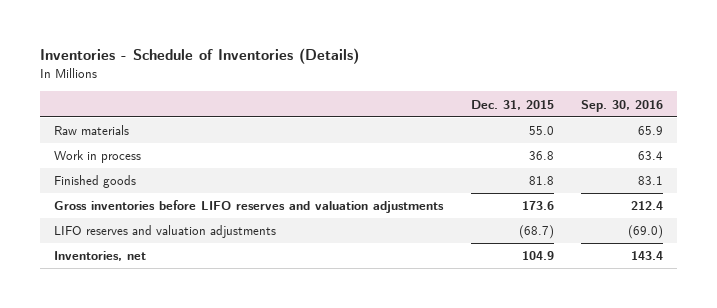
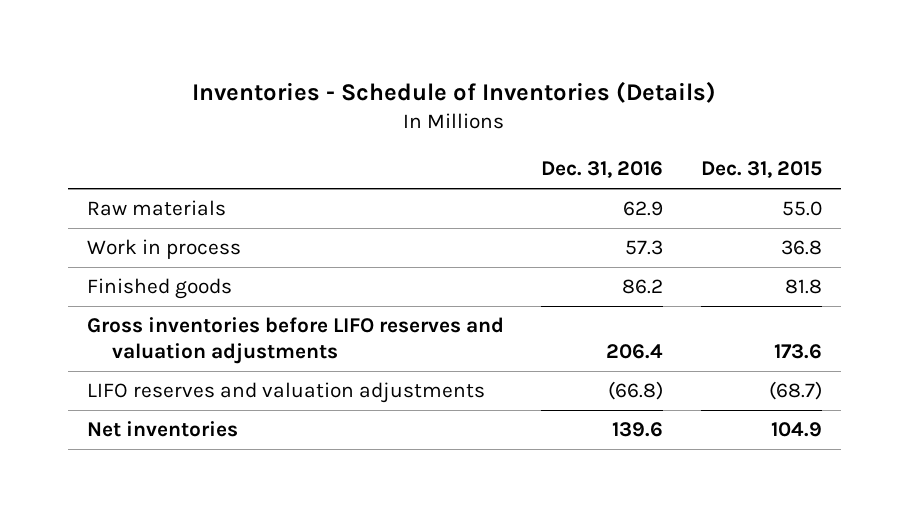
[581,99,664,112] Sep. 30, 2016 -> none
none -> [541,161,664,179] Dec. 31, 2016
[53,251,146,262] Inventories, net -> [86,421,238,438] Net inventories

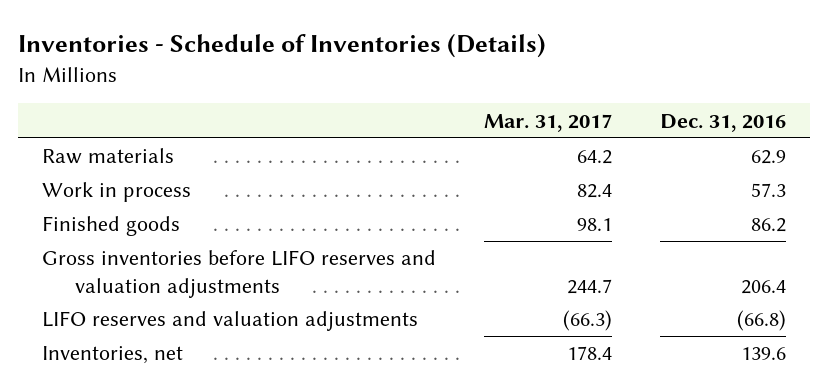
[701,161,823,179] Dec. 31, 2015 -> none
none -> [483,113,612,132] Mar. 31, 2017
[86,421,238,438] Net inventories -> [41,346,183,365] Inventories, net

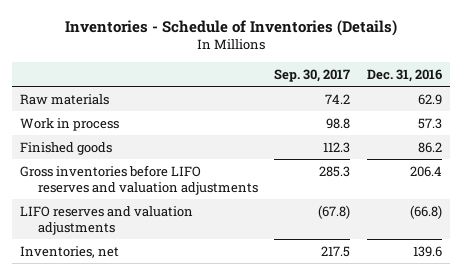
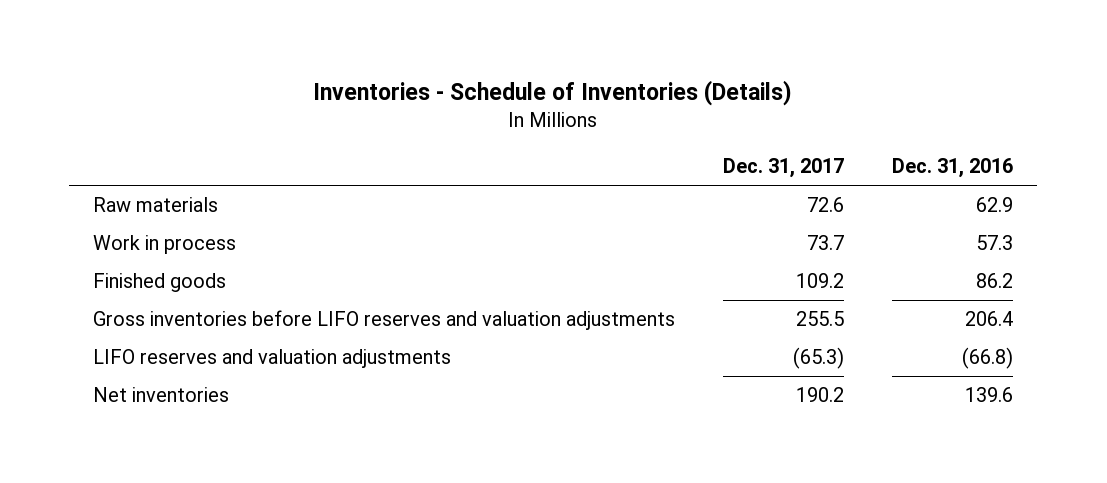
[274,68,351,82] Sep. 30, 2017 -> none
none -> [723,158,845,179] Dec. 31, 2017
[20,245,120,258] Inventories, net -> [93,387,230,403] Net inventories

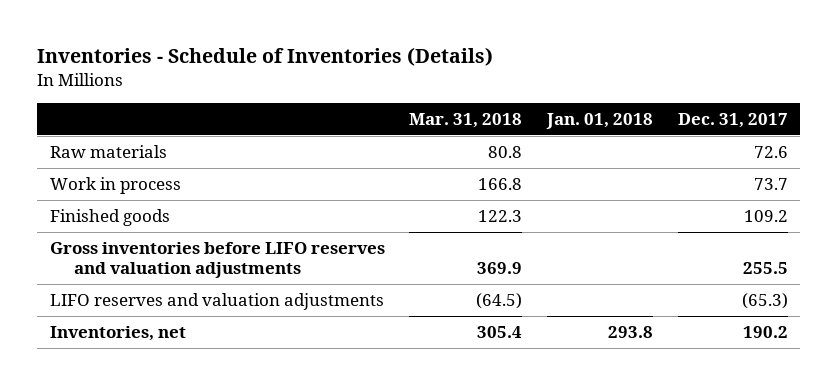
[892,158,1014,179] Dec. 31, 2016 -> none
none -> [409,112,523,128] Mar. 31, 2018
none -> [546,112,654,129] Jan. 01, 2018
[93,387,230,403] Net inventories -> [49,326,186,342] Inventories, net

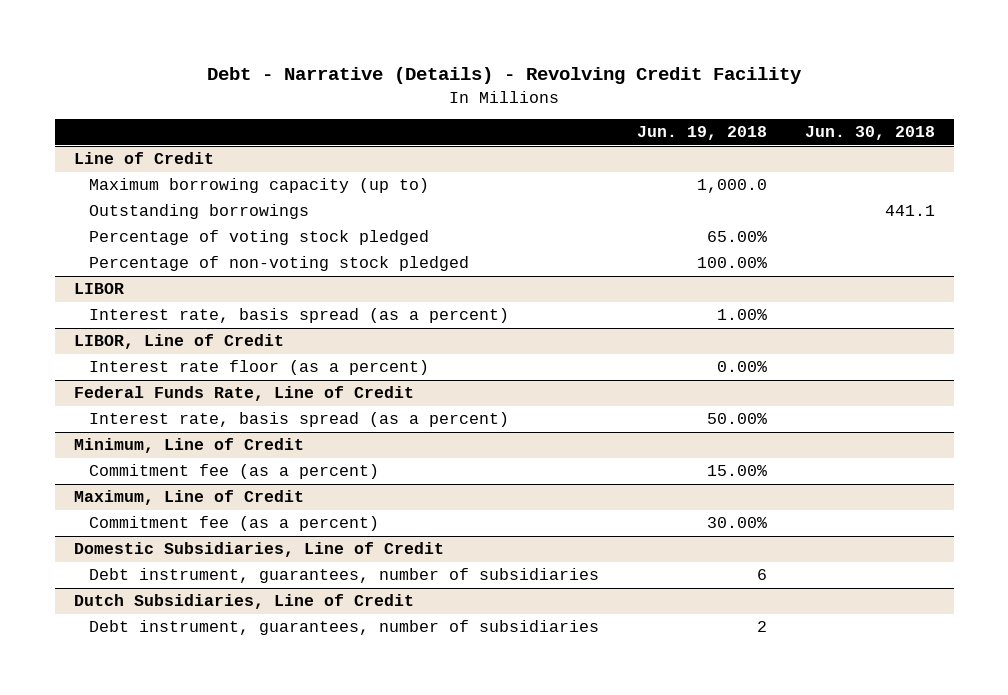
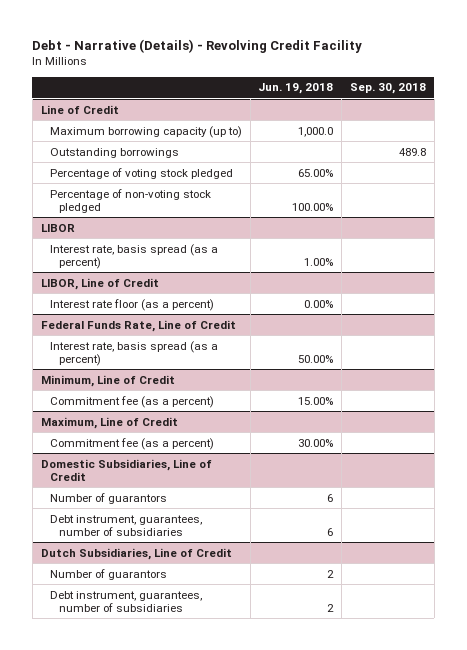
[804,126,935,141] Jun. 30, 2018 -> none
none -> [349,83,426,95] Sep. 30, 2018
none -> [49,492,167,504] Number of guarantors
none -> [49,568,167,580] Number of guarantors

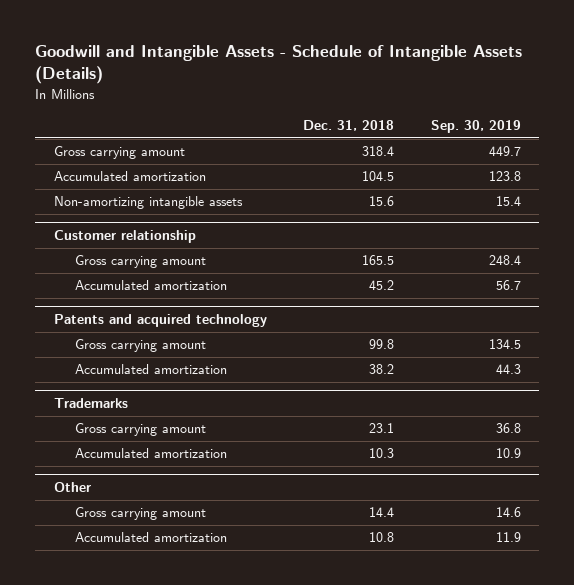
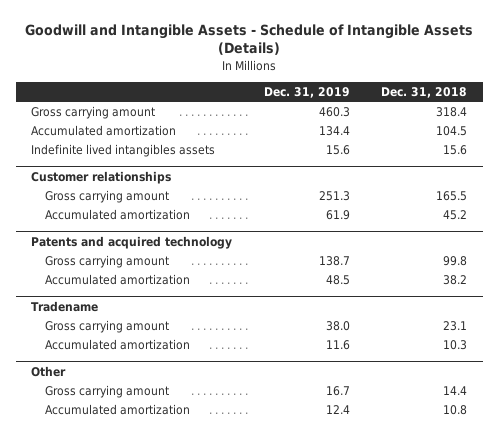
[430,120,521,134] Sep. 30, 2019 -> none
none -> [263,86,350,98] Dec. 31, 2019
[53,196,243,210] Non-amortizing intangible assets -> [31,144,216,158] Indefinite lived intangibles assets
[53,230,196,244] Customer relationship -> [31,170,172,184] Customer relationships
[53,398,128,409] Trademarks -> none
none -> [31,300,99,312] Tradename

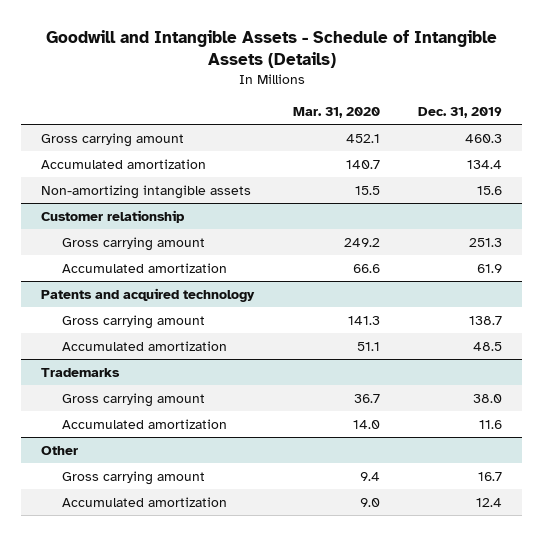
[381,86,468,98] Dec. 31, 2018 -> none
none -> [292,107,380,119] Mar. 31, 2020
[31,144,216,158] Indefinite lived intangibles assets -> [40,184,251,199] Non-amortizing intangible assets
[31,170,172,184] Customer relationships -> [40,209,185,223] Customer relationship
[31,300,99,312] Tradename -> none
none -> [40,367,120,377] Trademarks

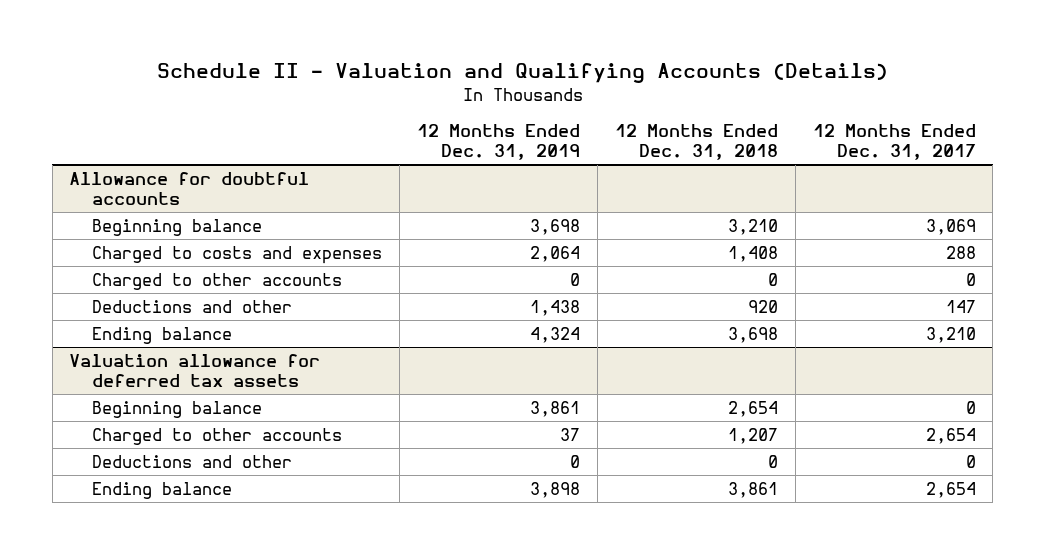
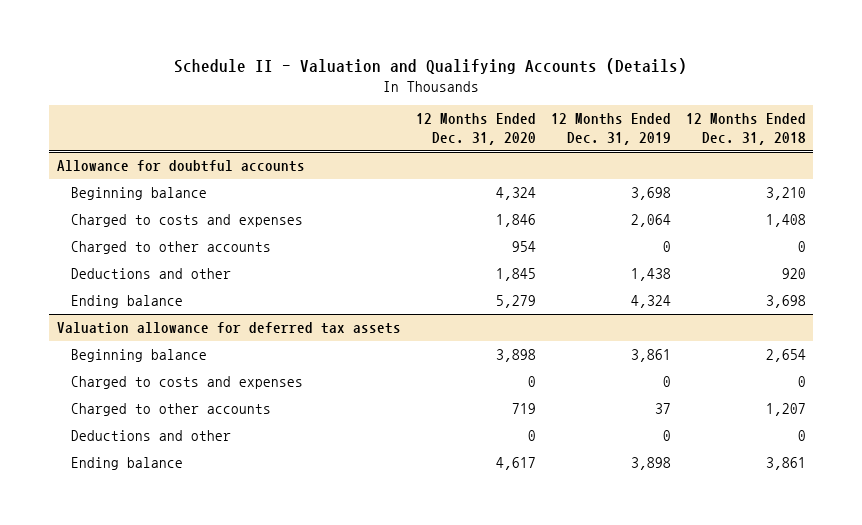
[812,124,976,160] 12 Months Ended Dec. 31, 2017 -> none
none -> [415,113,536,145] 12 Months Ended Dec. 31, 2020
none -> [70,376,303,390] Charged to costs and expenses

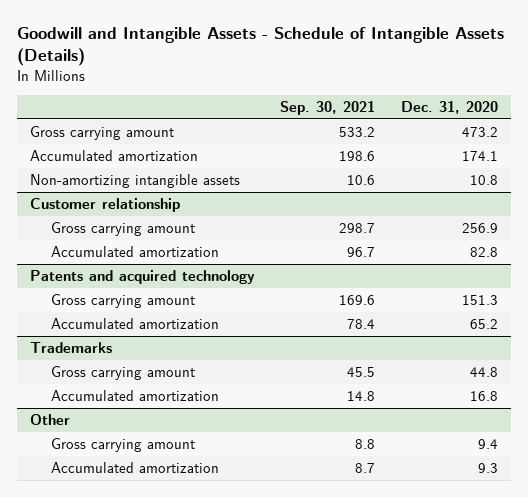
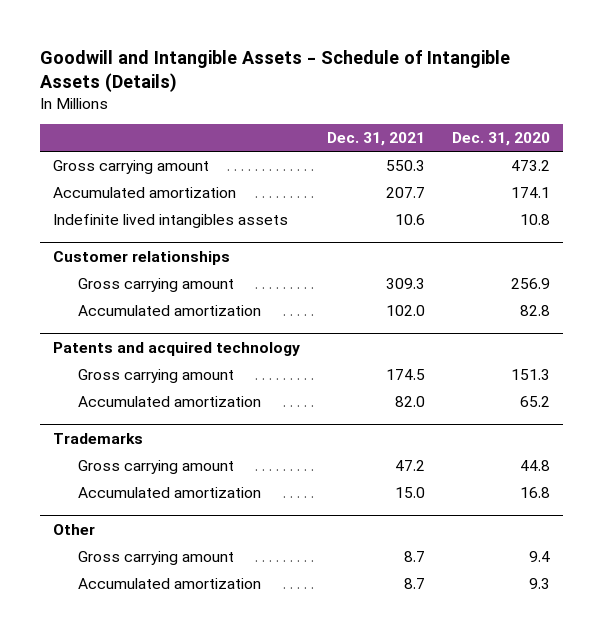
[280,100,376,115] Sep. 30, 2021 -> none
none -> [327,132,426,147] Dec. 31, 2021
[29,173,240,188] Non-amortizing intangible assets -> [53,213,289,228] Indefinite lived intangibles assets
[29,197,180,212] Customer relationship -> [53,250,231,265] Customer relationships

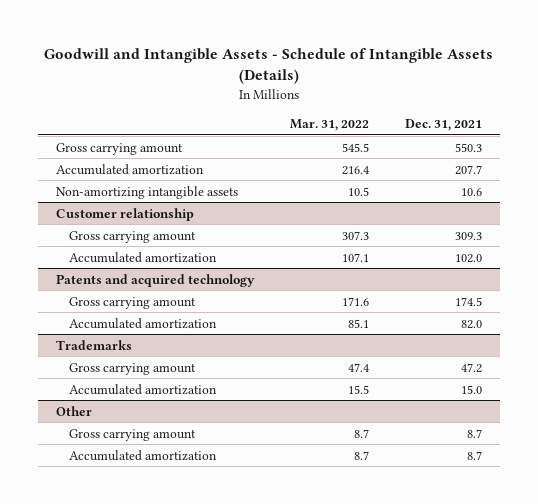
[451,132,550,147] Dec. 31, 2020 -> none
none -> [290,118,370,131] Mar. 31, 2022
[53,213,289,228] Indefinite lived intangibles assets -> [55,185,238,199] Non-amortizing intangible assets
[53,250,231,265] Customer relationships -> [55,207,194,221] Customer relationship

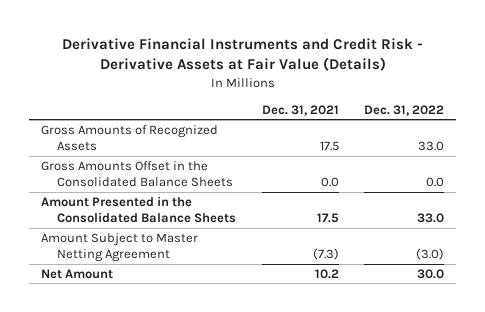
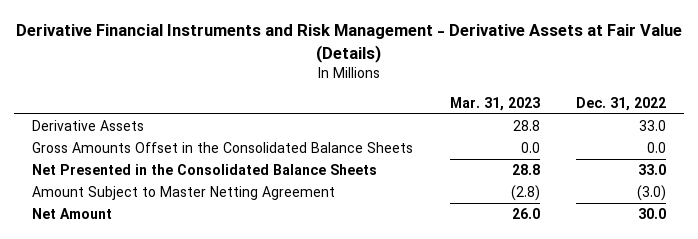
[61,38,423,72] Derivative Financial Instruments and Credit Risk - Derivative Assets at Fair Value (Details) -> [16,24,683,63] Derivative Financial Instruments and Risk Management - Derivative Assets at Fair Value (Details)
[261,104,339,116] Dec. 31, 2021 -> none
none -> [449,97,540,112] Mar. 31, 2023
[41,124,219,151] Gross Amounts of Recognized Assets -> [32,120,145,132] Derivative Assets
[41,195,237,223] Amount Presented in the Consolidated Balance Sheets -> [32,164,378,176] Net Presented in the Consolidated Balance Sheets

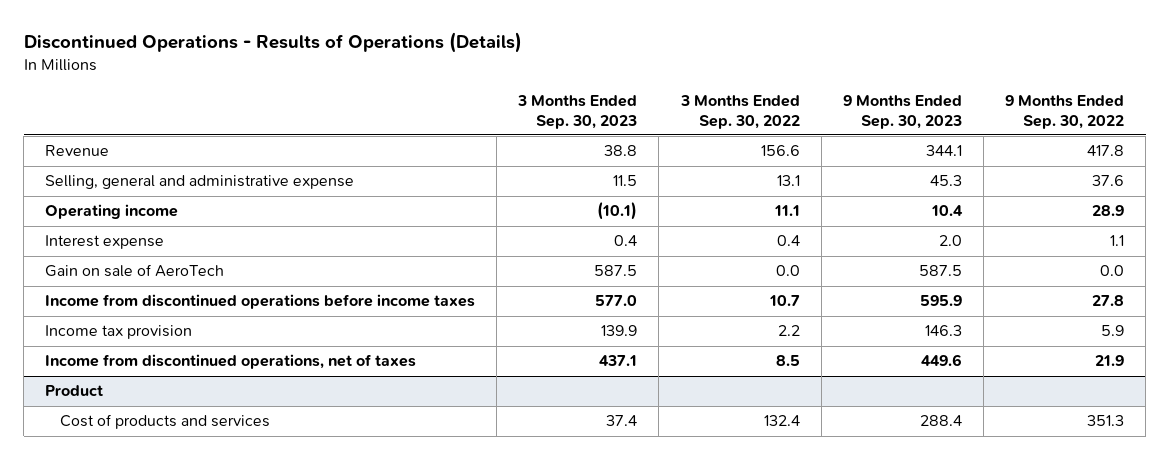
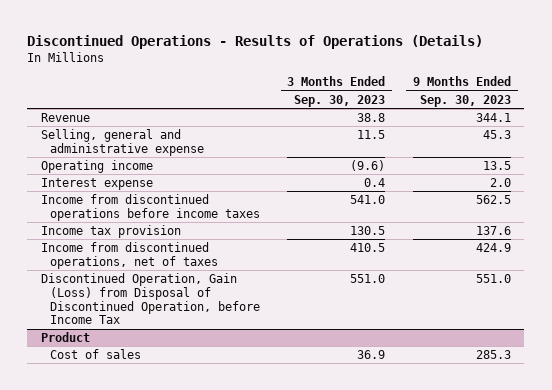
[679,95,800,129] 3 Months Ended Sep. 30, 2022 -> none
[1005,95,1125,129] 9 Months Ended Sep. 30, 2022 -> none
[597,202,638,221] (10.1) -> [350,160,386,172] (9.6)
[930,205,963,217] 10.4 -> [482,161,511,171] 13.5
[45,264,225,278] Gain on sale of AeroTech -> none
[595,295,638,307] 577.0 -> [350,195,386,205] 541.0
[919,295,962,307] 595.9 -> [475,195,511,205] 562.5
[601,325,638,337] 139.9 -> [350,226,386,236] 130.5
[924,325,962,337] 146.3 -> [475,226,511,236] 137.6
[599,355,638,367] 437.1 -> [350,243,386,253] 410.5
[920,354,962,367] 449.6 -> [475,243,511,253] 424.9
none -> [40,273,261,325] Discontinued Operation, Gain (Loss) from Disposal of Discontinued Operation, before Income Tax
[60,414,271,430] Cost of products and services -> [50,349,142,360] Cost of sales
[606,415,638,427] 37.4 -> [357,350,386,360] 36.9
[919,415,962,427] 288.4 -> [475,350,511,360] 285.3

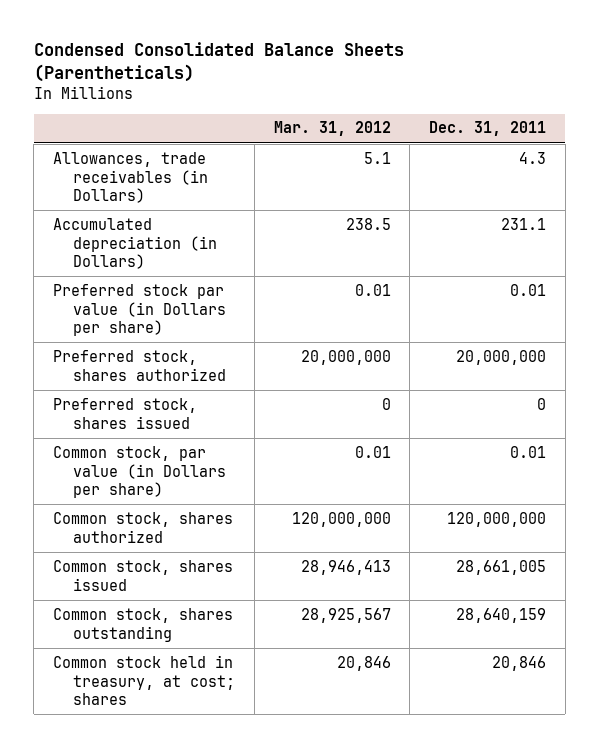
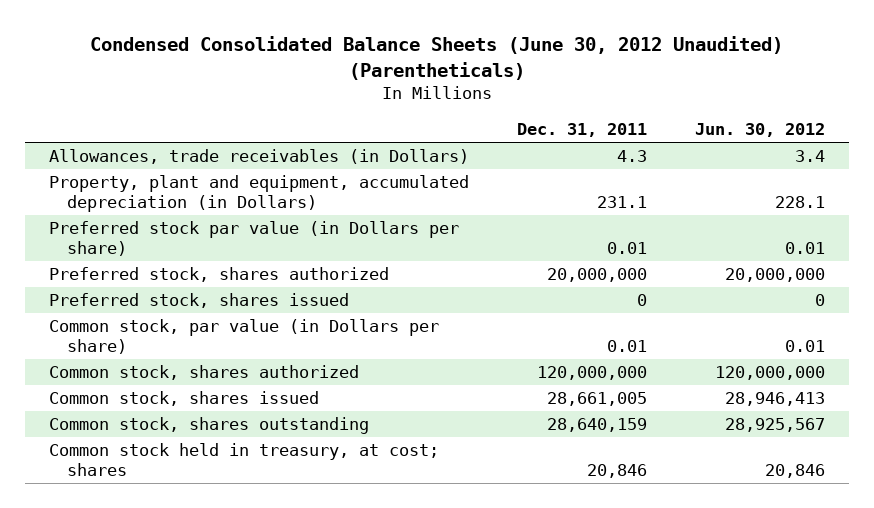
[33,42,404,83] Condensed Consolidated Balance Sheets (Parentheticals) -> [90,35,784,80] Condensed Consolidated Balance Sheets (June 30, 2012 Unaudited) (Parentheticals)
[273,121,391,137] Mar. 31, 2012 -> none
none -> [695,123,826,138] Jun. 30, 2012
[52,217,218,270] Accumulated depreciation (in Dollars) -> [49,175,470,213] Property, plant and equipment, accumulated depreciation (in Dollars)

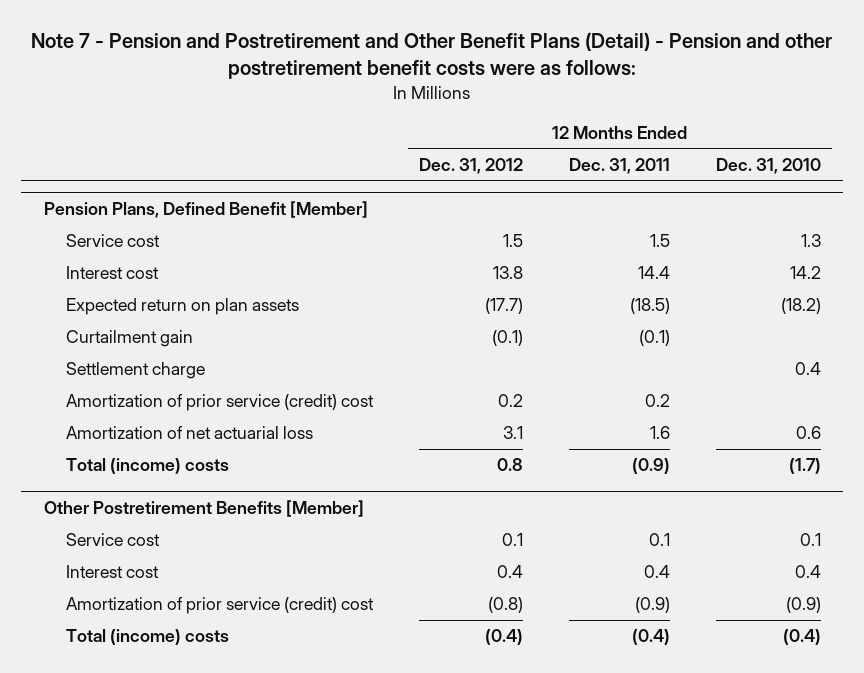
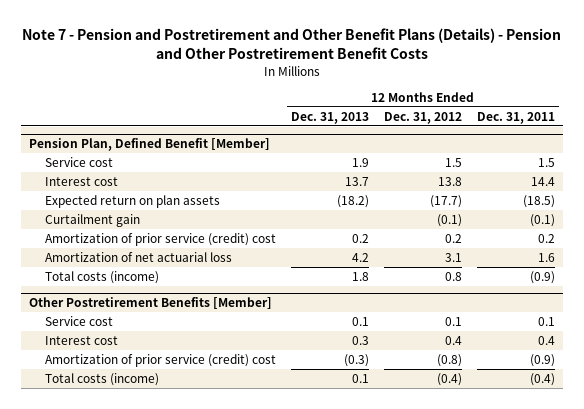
[31,32,833,80] Note 7 - Pension and Postretirement and Other Benefit Plans (Detail) - Pension and other postretirement benefit costs were as follows: -> [22,28,562,60] Note 7 - Pension and Postretirement and Other Benefit Plans (Details) - Pension and Other Postretirement Benefit Costs
[715,158,821,175] Dec. 31, 2010 -> none
none -> [290,111,369,124] Dec. 31, 2013
[43,201,368,219] Pension Plans, Defined Benefit [Member] -> [29,138,271,152] Pension Plan, Defined Benefit [Member]
[66,362,206,380] Settlement charge -> none
[66,458,230,475] Total (income) costs -> [44,270,159,284] Total costs (income)
[66,629,230,646] Total (income) costs -> [44,372,159,386] Total costs (income)

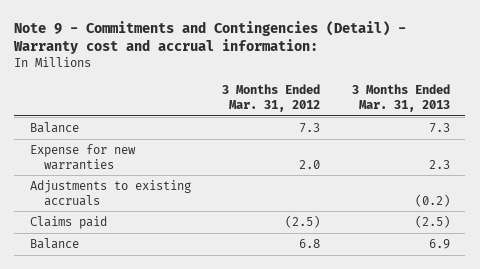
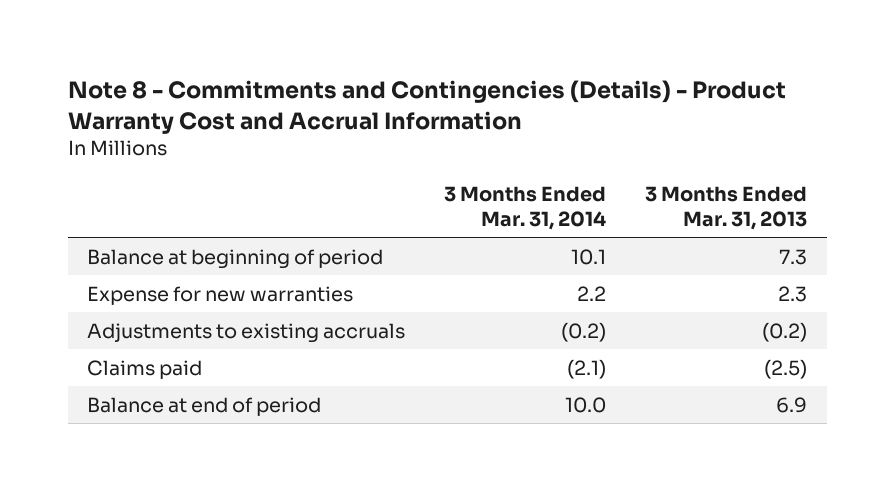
[13,20,407,55] Note 9 - Commitments and Contingencies (Detail) - Warranty cost and accrual information: -> [67,80,786,134] Note 8 - Commitments and Contingencies (Details) - Product Warranty Cost and Accrual Information
[222,84,321,113] 3 Months Ended Mar. 31, 2012 -> none
none -> [444,185,607,231] 3 Months Ended Mar. 31, 2014
[30,121,80,133] Balance -> [87,248,384,269] Balance at beginning of period
[30,237,80,249] Balance -> [87,396,322,416] Balance at end of period

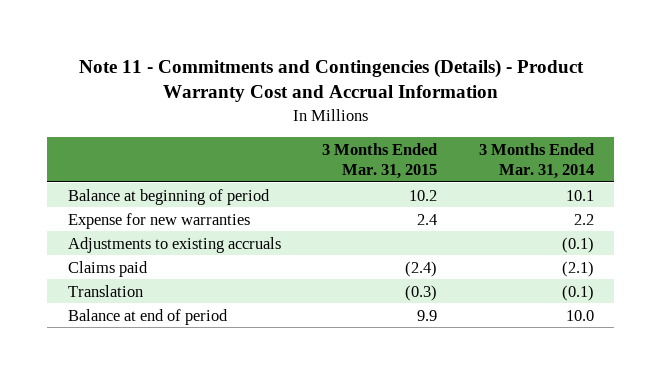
[67,80,786,134] Note 8 - Commitments and Contingencies (Details) - Product Warranty Cost and Accrual Information -> [78,58,584,103] Note 11 - Commitments and Contingencies (Details) - Product Warranty Cost and Accrual Information
[645,185,808,231] 3 Months Ended Mar. 31, 2013 -> none
none -> [322,142,438,180] 3 Months Ended Mar. 31, 2015
[561,321,607,342] (0.2) -> [561,236,594,253] (0.1)
none -> [67,284,143,297] Translation

